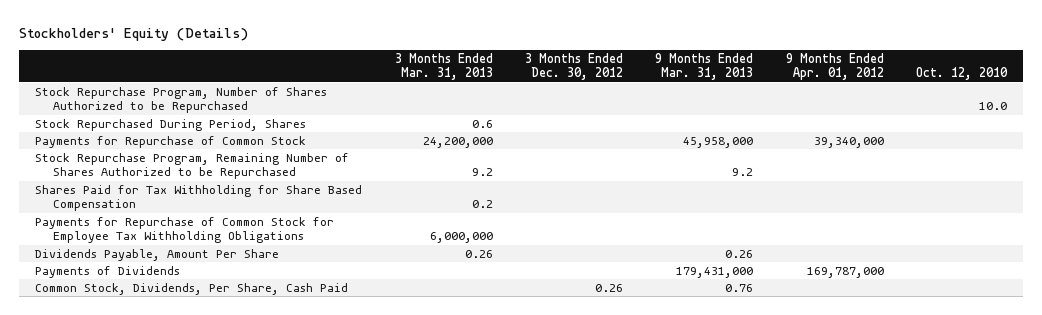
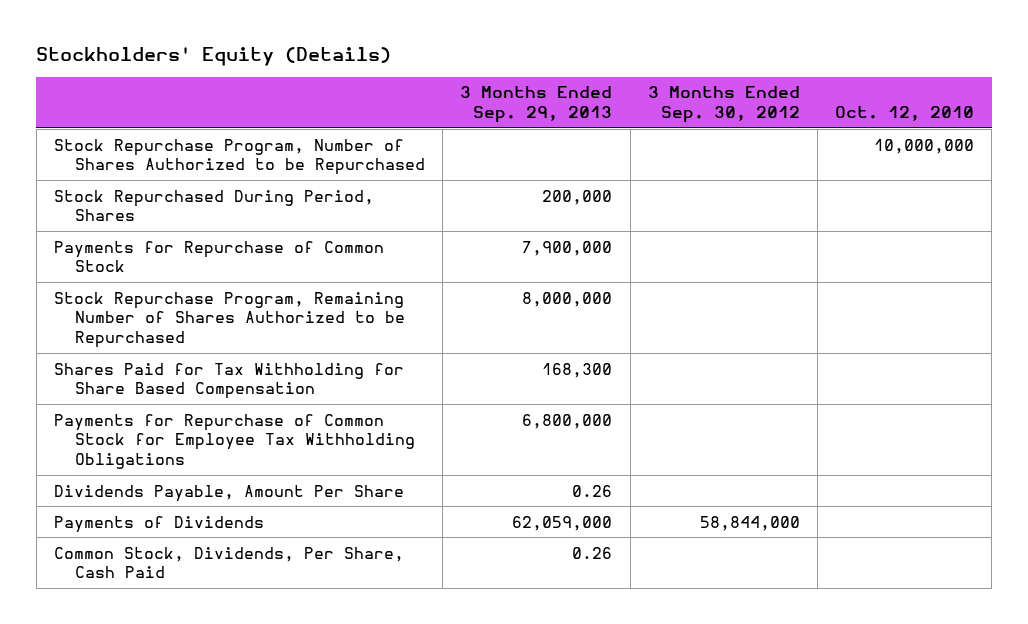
[394,53,493,81] 3 Months Ended Mar. 31, 2013 -> none
[524,53,623,81] 3 Months Ended Dec. 30, 2012 -> none
[655,53,754,81] 9 Months Ended Mar. 31, 2013 -> none
[785,53,884,81] 9 Months Ended Apr. 01, 2012 -> none
none -> [460,86,613,124] 3 Months Ended Sep. 29, 2013
none -> [647,86,800,124] 3 Months Ended Sep. 30, 2012
[979,102,1008,111] 10.0 -> [874,138,975,154] 10,000,000

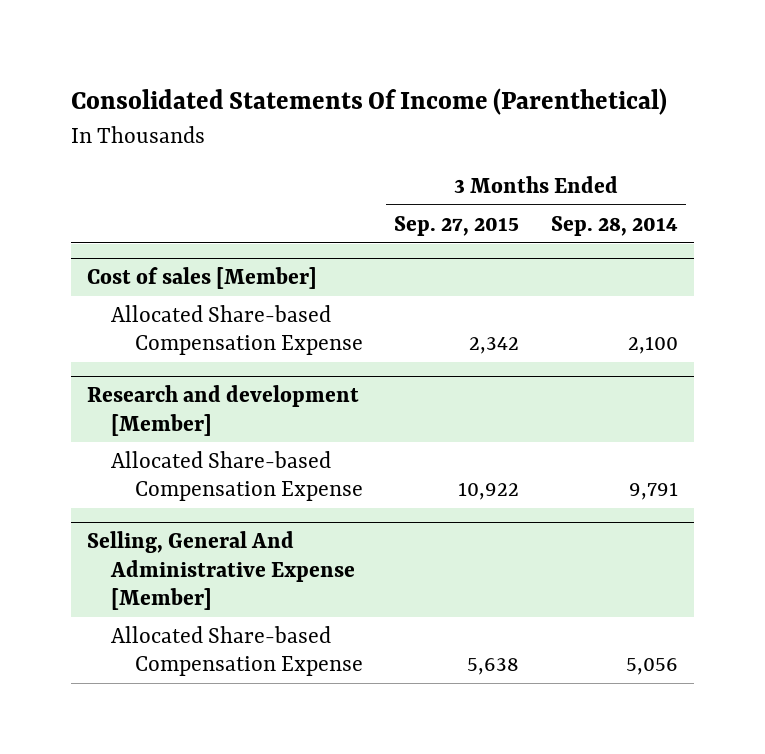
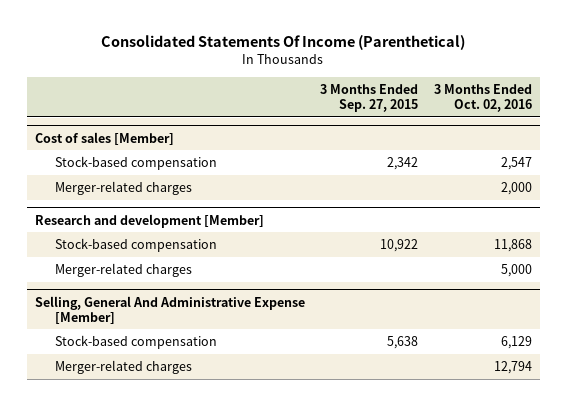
[550,215,678,236] Sep. 28, 2014 -> none
none -> [434,83,533,112] 3 Months Ended Oct. 02, 2016
[110,304,363,356] Allocated Share-based Compensation Expense -> [55,156,218,171] Stock-based compensation
none -> [55,181,193,196] Merger-related charges
[110,450,363,502] Allocated Share-based Compensation Expense -> [55,238,218,253] Stock-based compensation
none -> [55,263,193,278] Merger-related charges
[110,625,363,677] Allocated Share-based Compensation Expense -> [55,335,218,350] Stock-based compensation
none -> [55,360,193,375] Merger-related charges

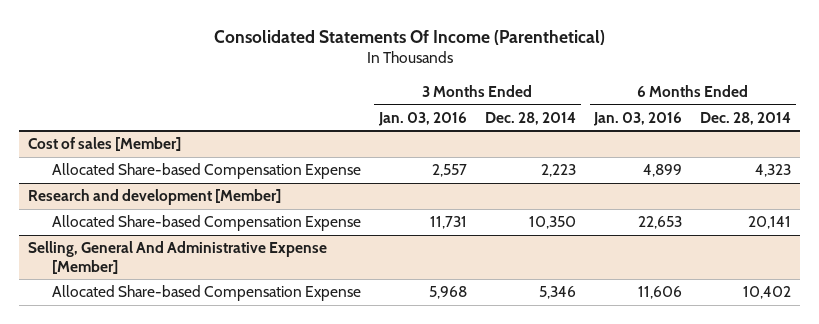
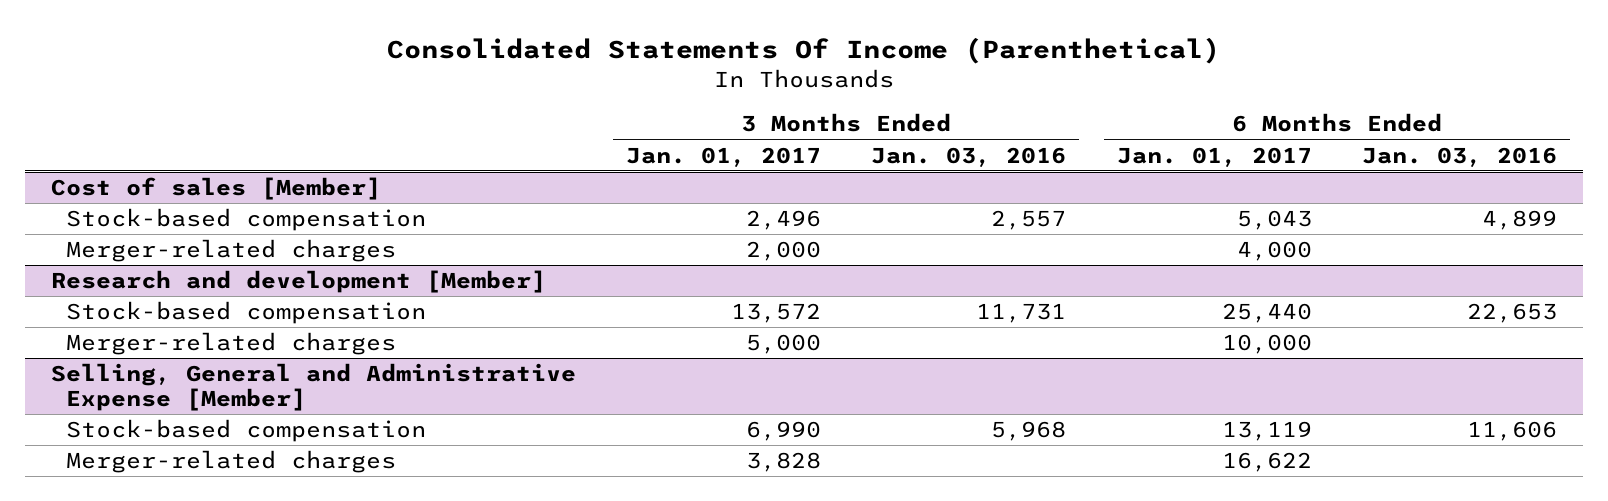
[484,111,576,125] Dec. 28, 2014 -> none
[700,111,792,125] Dec. 28, 2014 -> none
none -> [625,146,821,167] Jan. 01, 2017
none -> [1116,146,1312,167] Jan. 01, 2017
[51,163,361,180] Allocated Share-based Compensation Expense -> [66,208,427,232] Stock-based compensation
none -> [66,239,397,263] Merger-related charges
[51,215,361,232] Allocated Share-based Compensation Expense -> [66,301,427,325] Stock-based compensation
none -> [66,332,397,356] Merger-related charges
[27,241,327,274] Selling, General And Administrative Expense [Member] -> [50,363,576,411] Selling, General and Administrative Expense [Member]
[51,285,361,302] Allocated Share-based Compensation Expense -> [66,419,427,443] Stock-based compensation
none -> [66,450,397,474] Merger-related charges

